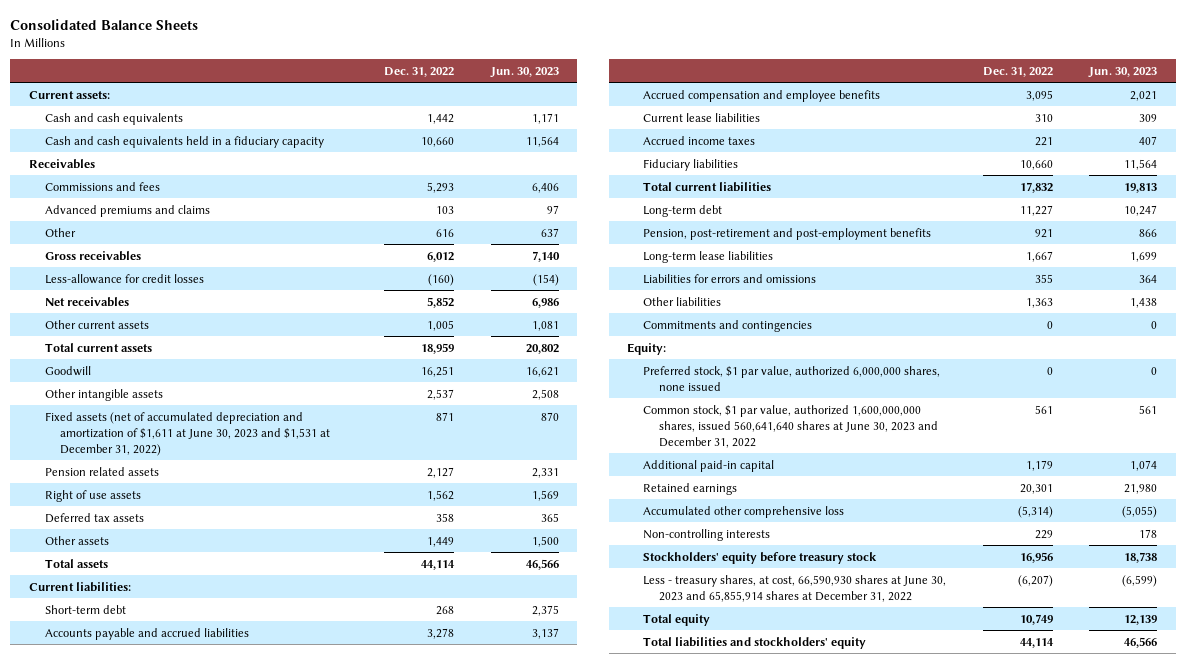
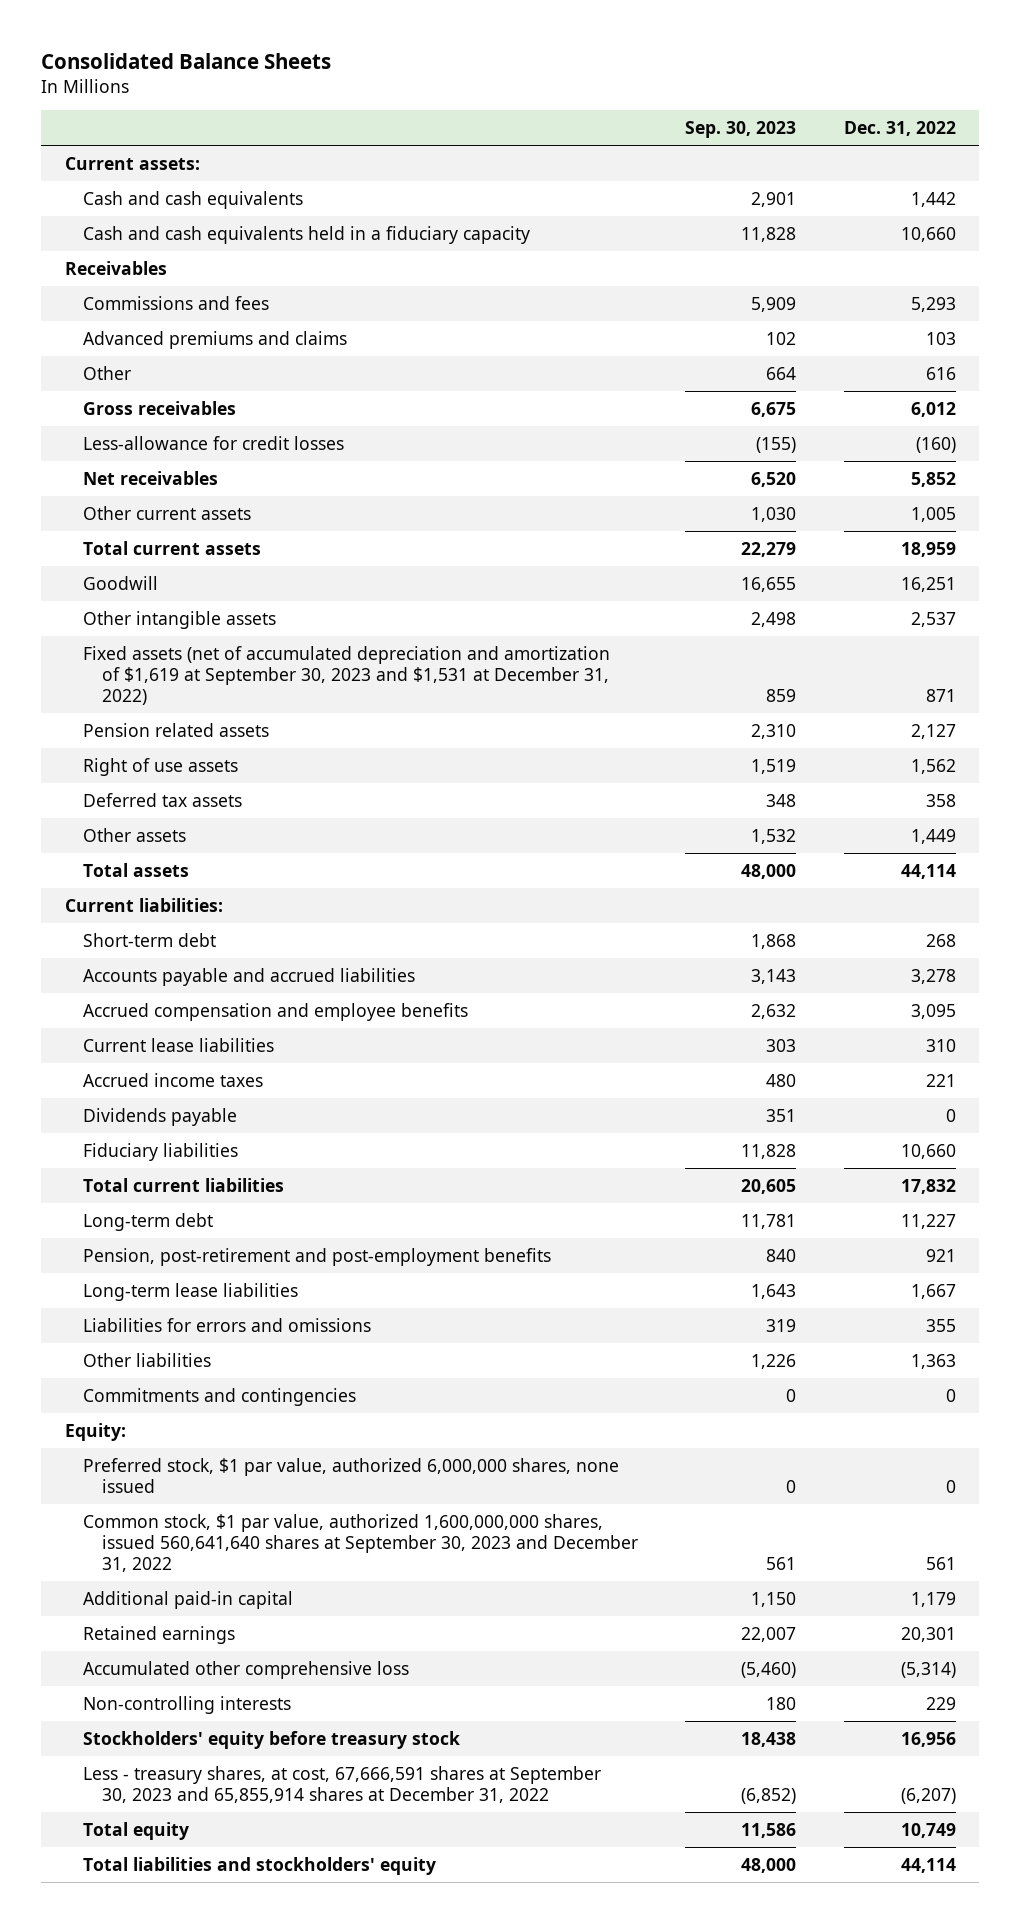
[490,66,560,78] Jun. 30, 2023 -> none
none -> [685,121,797,139] Sep. 30, 2023
[44,411,331,456] Fixed assets (net of accumulated depreciation and amortization of $1,611 at June 30, 2023 and $1,531 at December 31, 2022) -> [83,645,611,706] Fixed assets (net of accumulated depreciation and amortization of $1,619 at September 30, 2023 and $1,531 at December 31, 2022)
none -> [83,1107,238,1126] Dividends payable
[642,404,938,448] Common stock, $1 par value, authorized 1,600,000,000 shares, issued 560,641,640 shares at June 30, 2023 and December 31, 2022 -> [83,1513,638,1573] Common stock, $1 par value, authorized 1,600,000,000 shares, issued 560,641,640 shares at September 30, 2023 and December 31, 2022
[642,574,946,602] Less - treasury shares, at cost, 66,590,930 shares at June 30, 2023 and 65,855,914 shares at December 31, 2022 -> [83,1765,602,1804] Less - treasury shares, at cost, 67,666,591 shares at September 30, 2023 and 65,855,914 shares at December 31, 2022

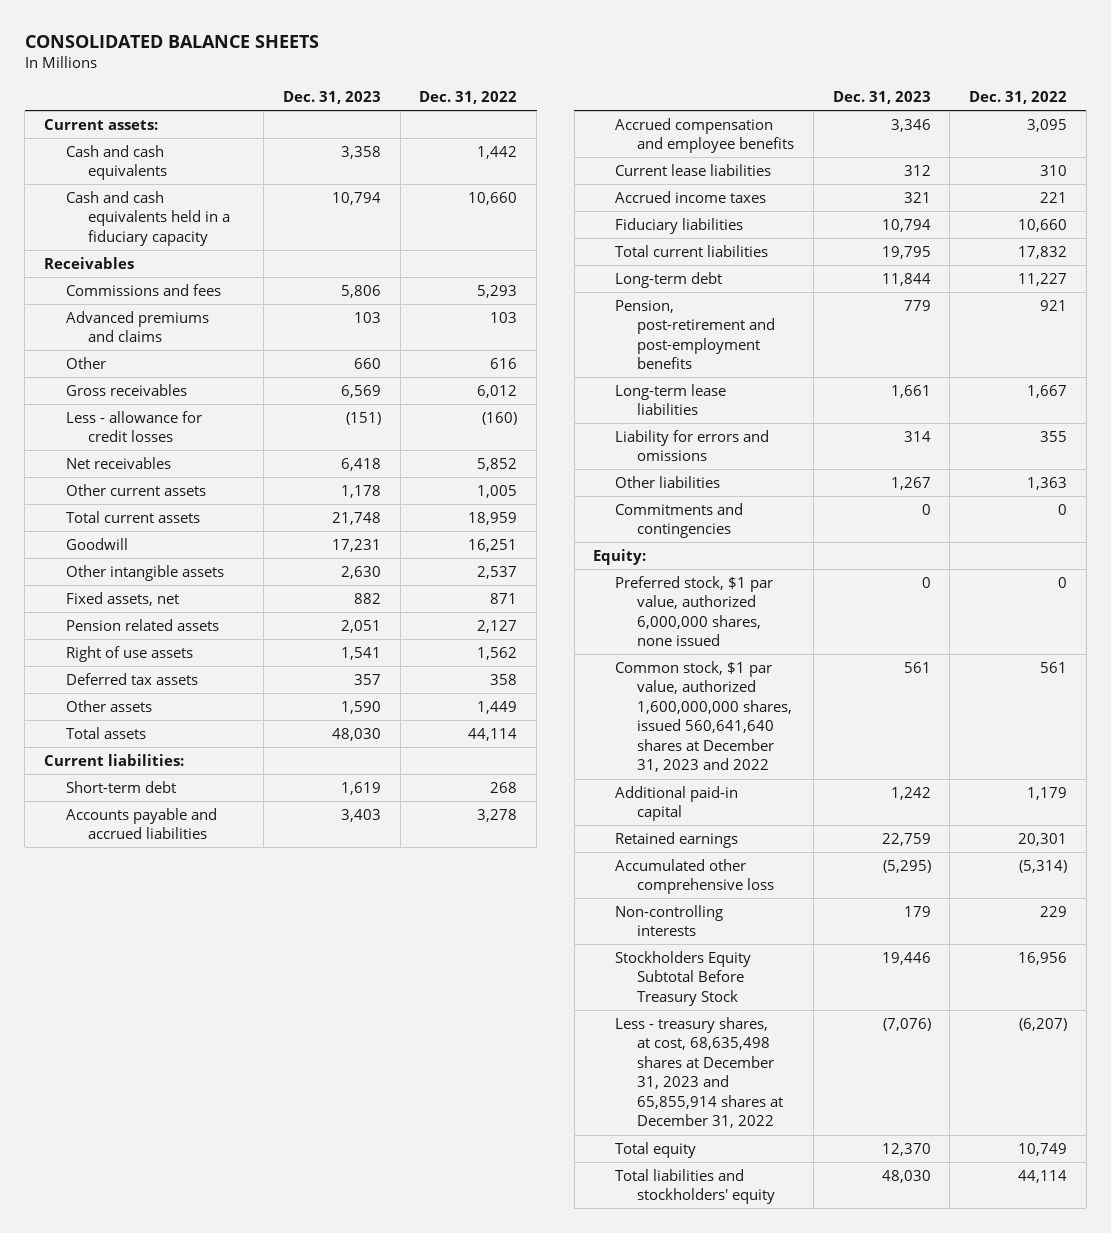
[41,52,332,69] Consolidated Balance Sheets -> [24,35,319,49] CONSOLIDATED BALANCE SHEETS
[685,121,797,139] Sep. 30, 2023 -> none
none -> [283,91,382,105] Dec. 31, 2023
[83,435,345,450] Less-allowance for credit losses -> [65,410,202,443] Less - allowance for credit losses
[83,645,611,706] Fixed assets (net of accumulated depreciation and amortization of $1,619 at September 30, 2023 and $1,531 at December 31, 2022) -> [65,591,179,606] Fixed assets, net
[83,1107,238,1126] Dividends payable -> none
[83,1317,372,1332] Liabilities for errors and omissions -> [615,429,770,462] Liability for errors and omissions
[83,1513,638,1573] Common stock, $1 par value, authorized 1,600,000,000 shares, issued 560,641,640 shares at September 30, 2023 and December 31, 2022 -> [615,660,793,773] Common stock, $1 par value, authorized 1,600,000,000 shares, issued 560,641,640 shares at December 31, 2023 and 2022
[83,1730,461,1749] Stockholders' equity before treasury stock -> [615,950,752,1006] Stockholders Equity Subtotal Before Treasury Stock
[83,1765,602,1804] Less - treasury shares, at cost, 67,666,591 shares at September 30, 2023 and 65,855,914 shares at December 31, 2022 -> [615,1016,784,1129] Less - treasury shares, at cost, 68,635,498 shares at December 31, 2023 and 65,855,914 shares at December 31, 2022

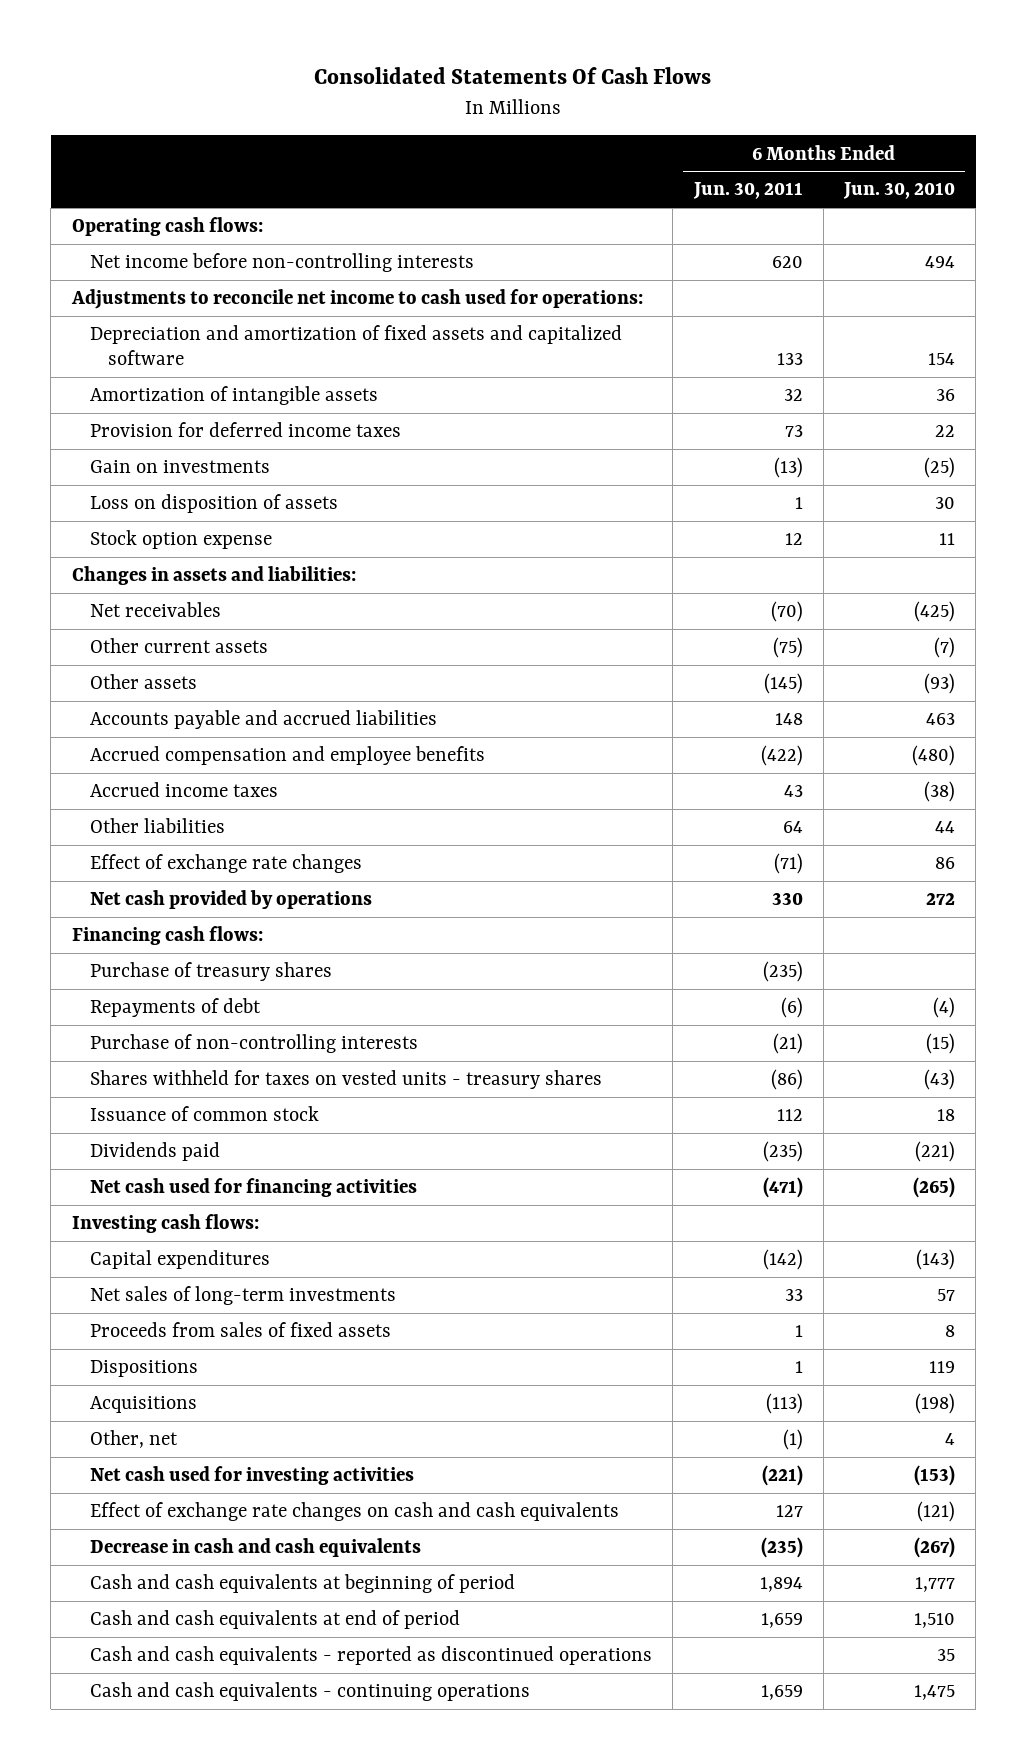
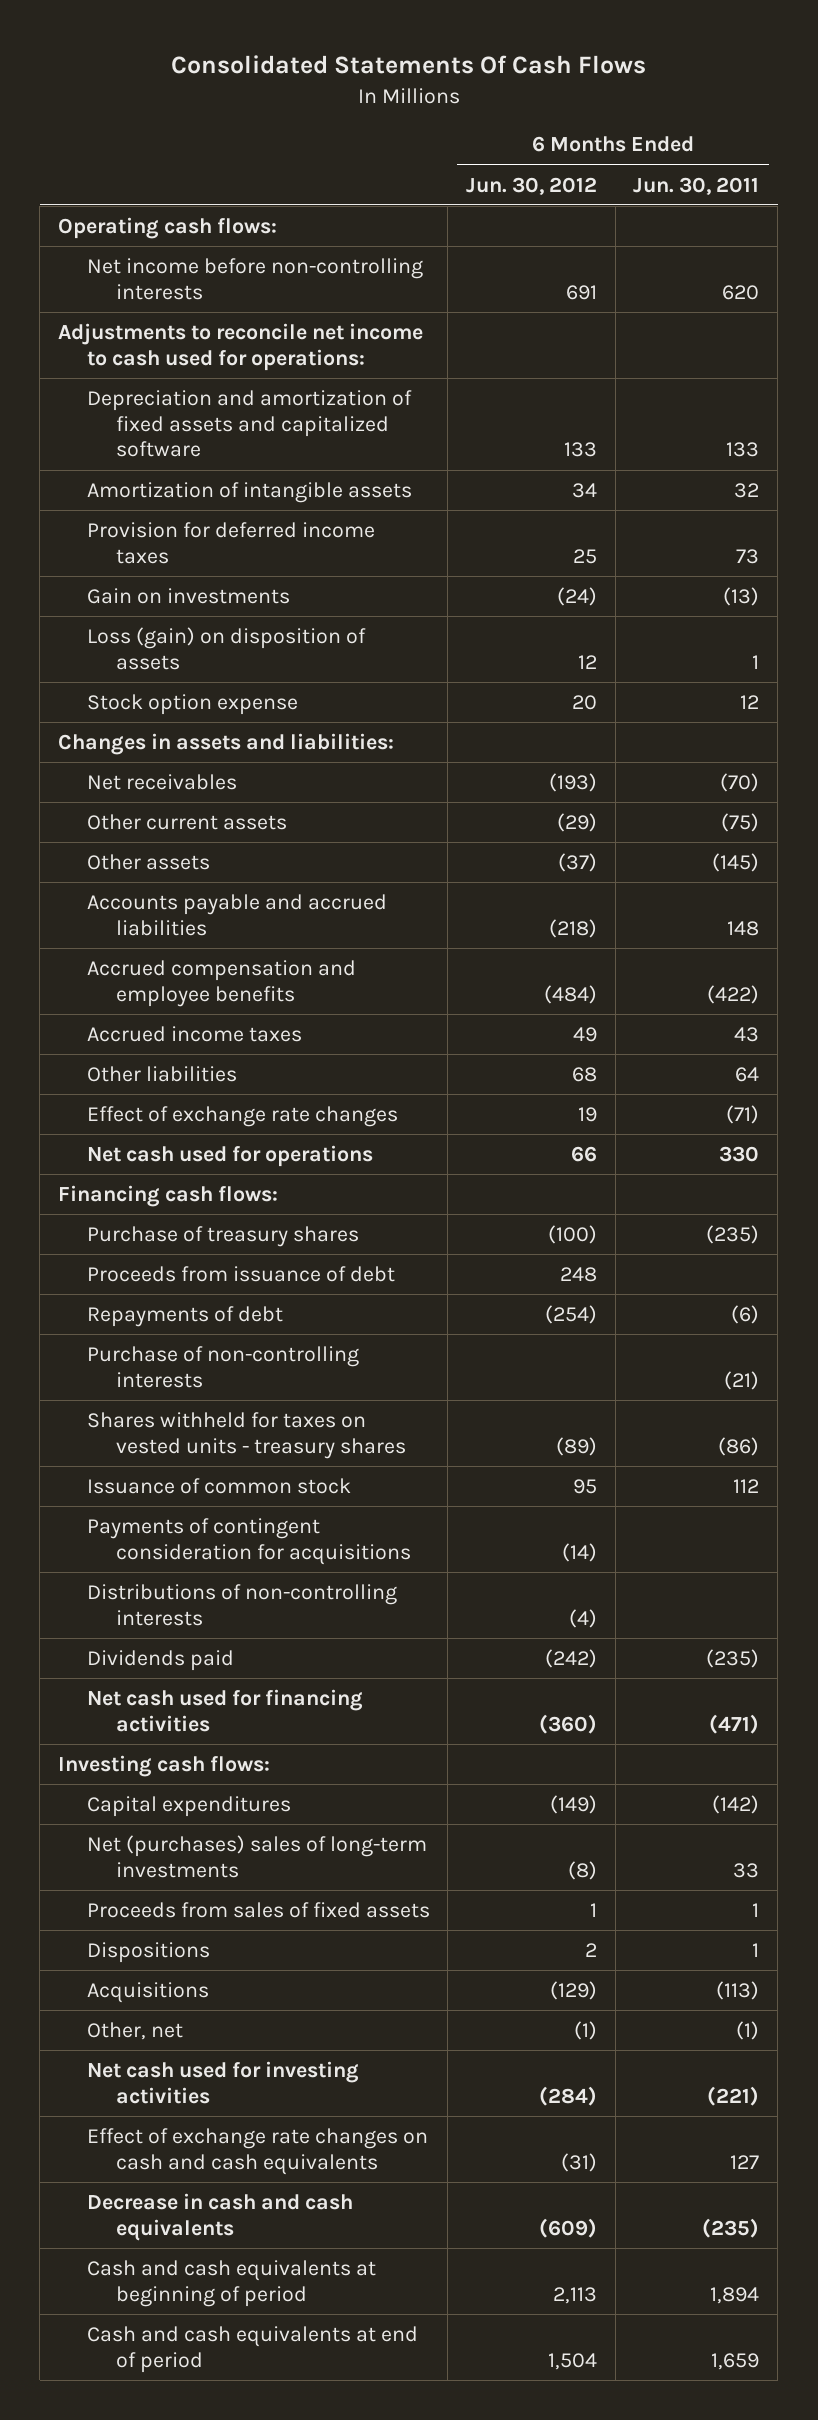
[843,182,956,200] Jun. 30, 2010 -> none
none -> [466,176,598,195] Jun. 30, 2012
[90,494,339,514] Loss on disposition of assets -> [86,626,366,670] Loss (gain) on disposition of assets
[90,890,373,910] Net cash provided by operations -> [86,1144,373,1167] Net cash used for operations
none -> [86,1265,395,1282] Proceeds from issuance of debt
none -> [86,1517,411,1565] Payments of contingent consideration for acquisitions
none -> [86,1583,397,1626] Distributions of non-controlling interests
[90,1286,397,1306] Net sales of long-term investments -> [86,1834,427,1878] Net (purchases) sales of long-term investments
[90,1646,653,1666] Cash and cash equivalents - reported as discontinued operations -> none
[90,1682,531,1702] Cash and cash equivalents - continuing operations -> none

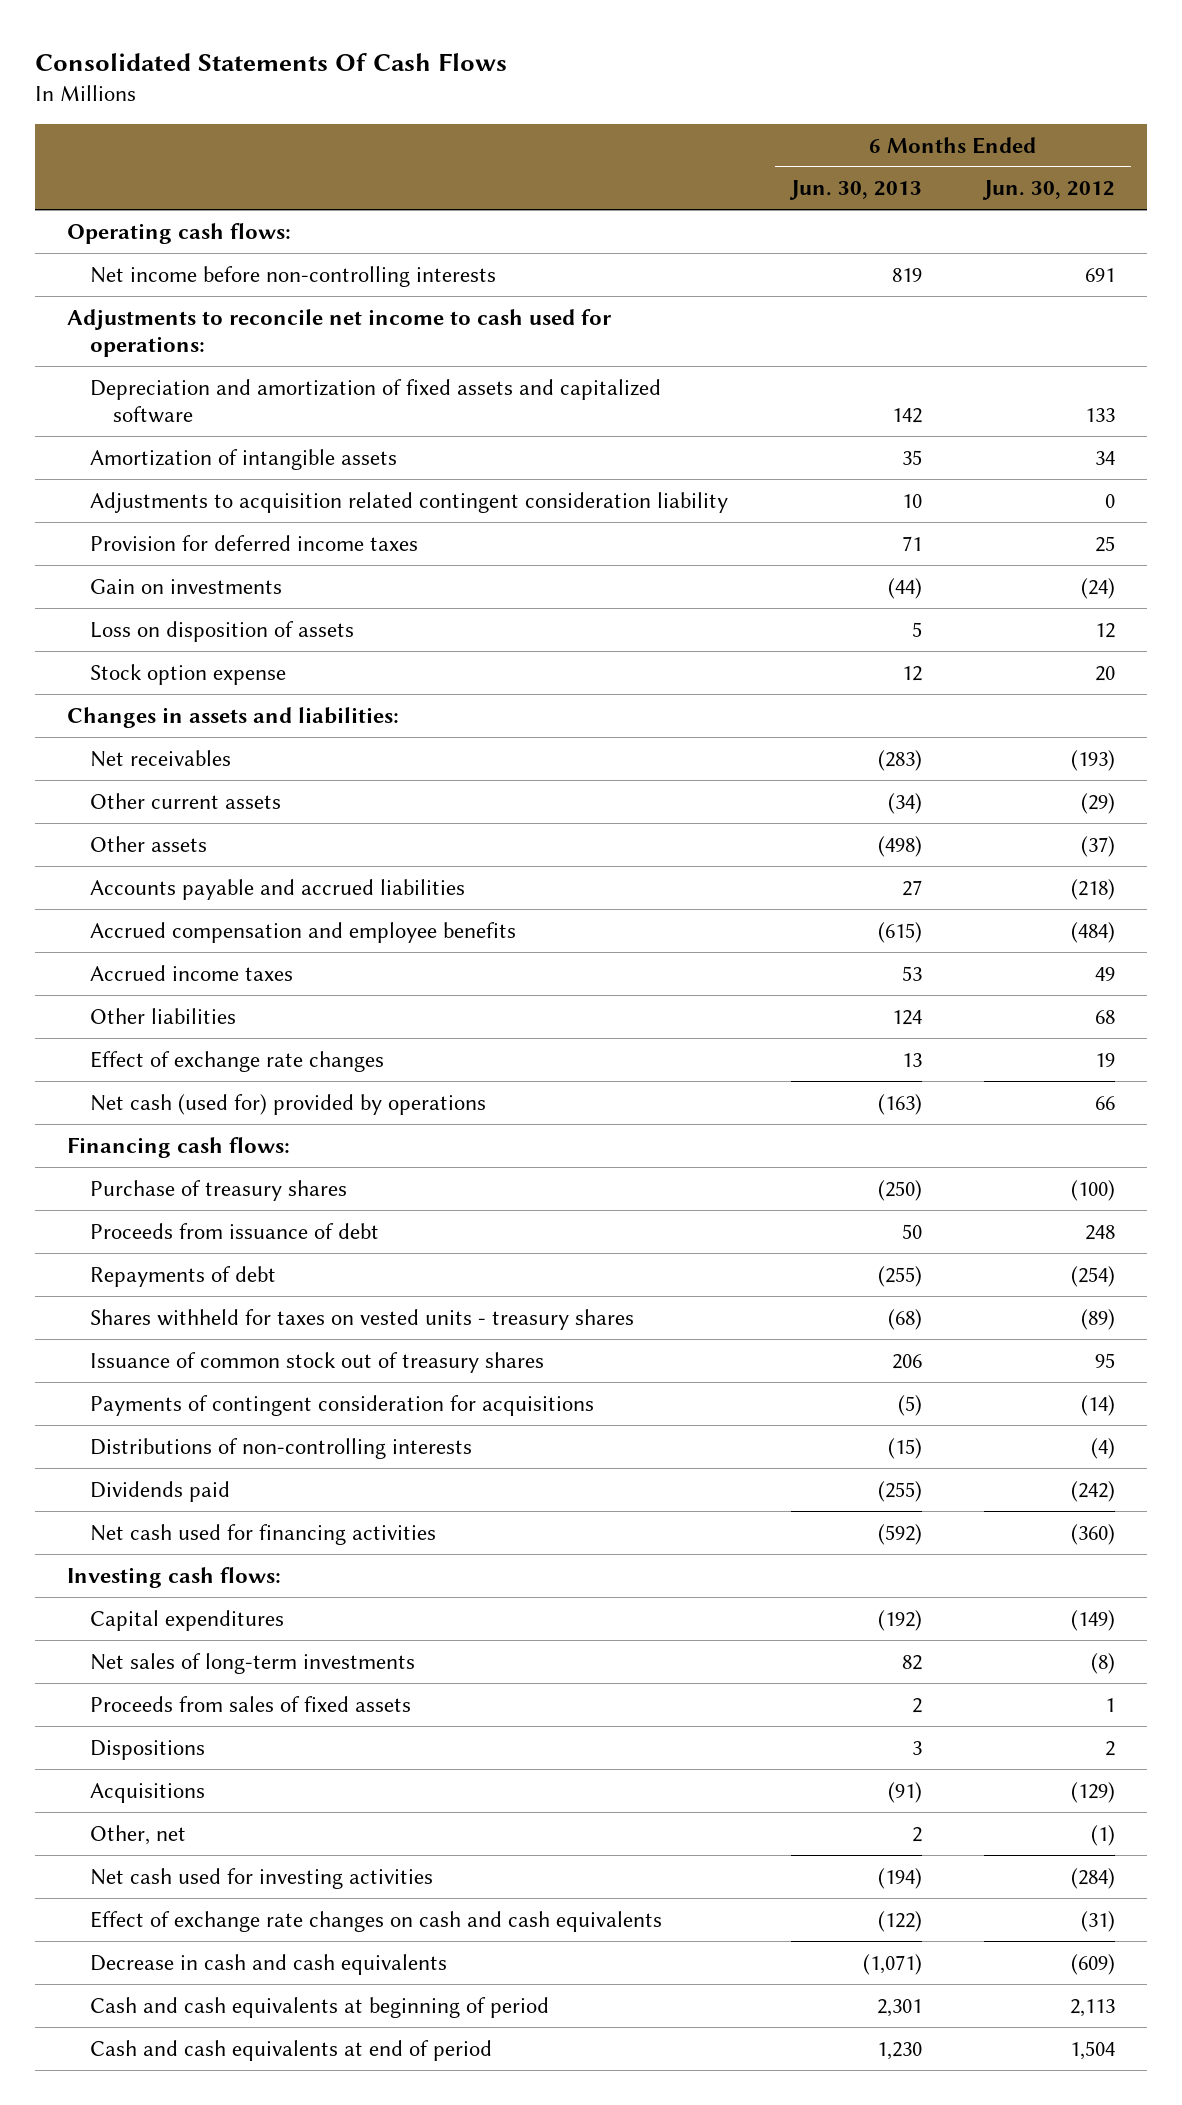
[633,176,760,195] Jun. 30, 2011 -> none
none -> [788,180,922,201] Jun. 30, 2013
none -> [89,491,728,513] Adjustments to acquisition related contingent consideration liability
[86,626,366,670] Loss (gain) on disposition of assets -> [89,620,354,642] Loss on disposition of assets
[86,1144,373,1167] Net cash used for operations -> [89,1093,486,1115] Net cash (used for) provided by operations
[86,1345,359,1388] Purchase of non-controlling interests -> none
[86,1477,351,1494] Issuance of common stock -> [89,1351,544,1373] Issuance of common stock out of treasury shares
[86,1834,427,1878] Net (purchases) sales of long-term investments -> [89,1652,415,1674] Net sales of long-term investments

